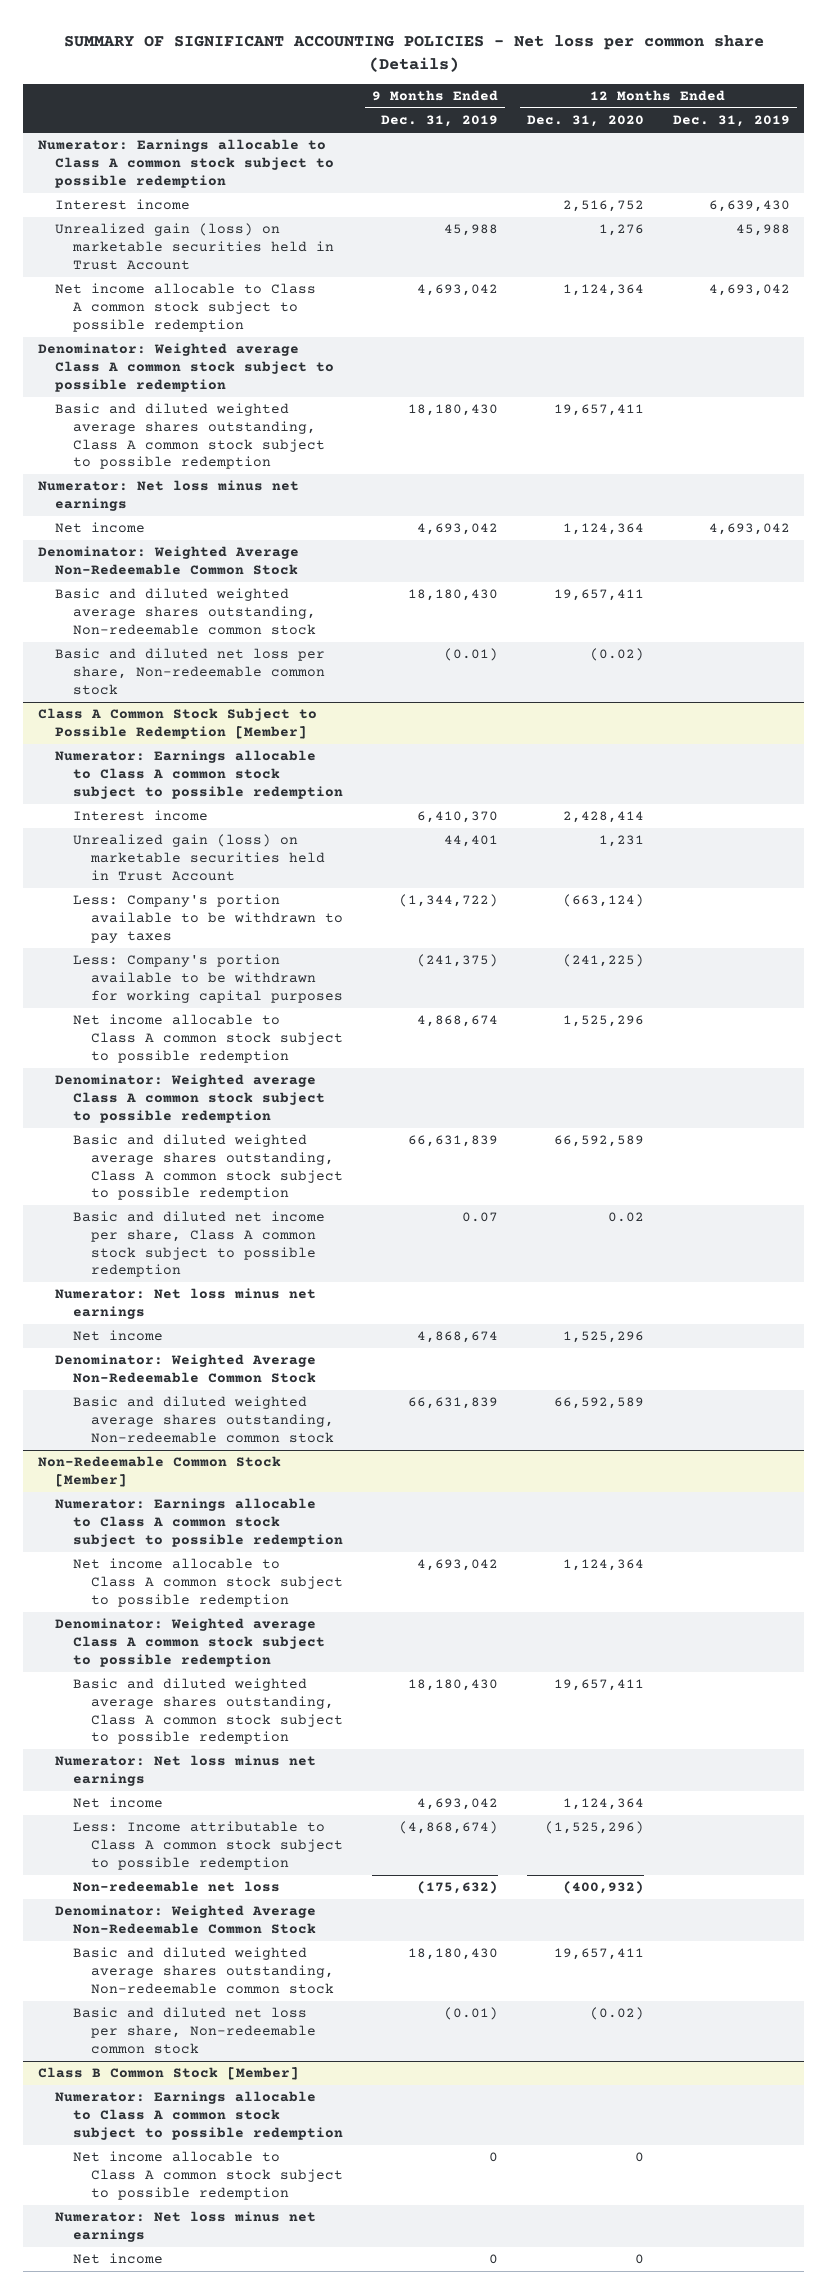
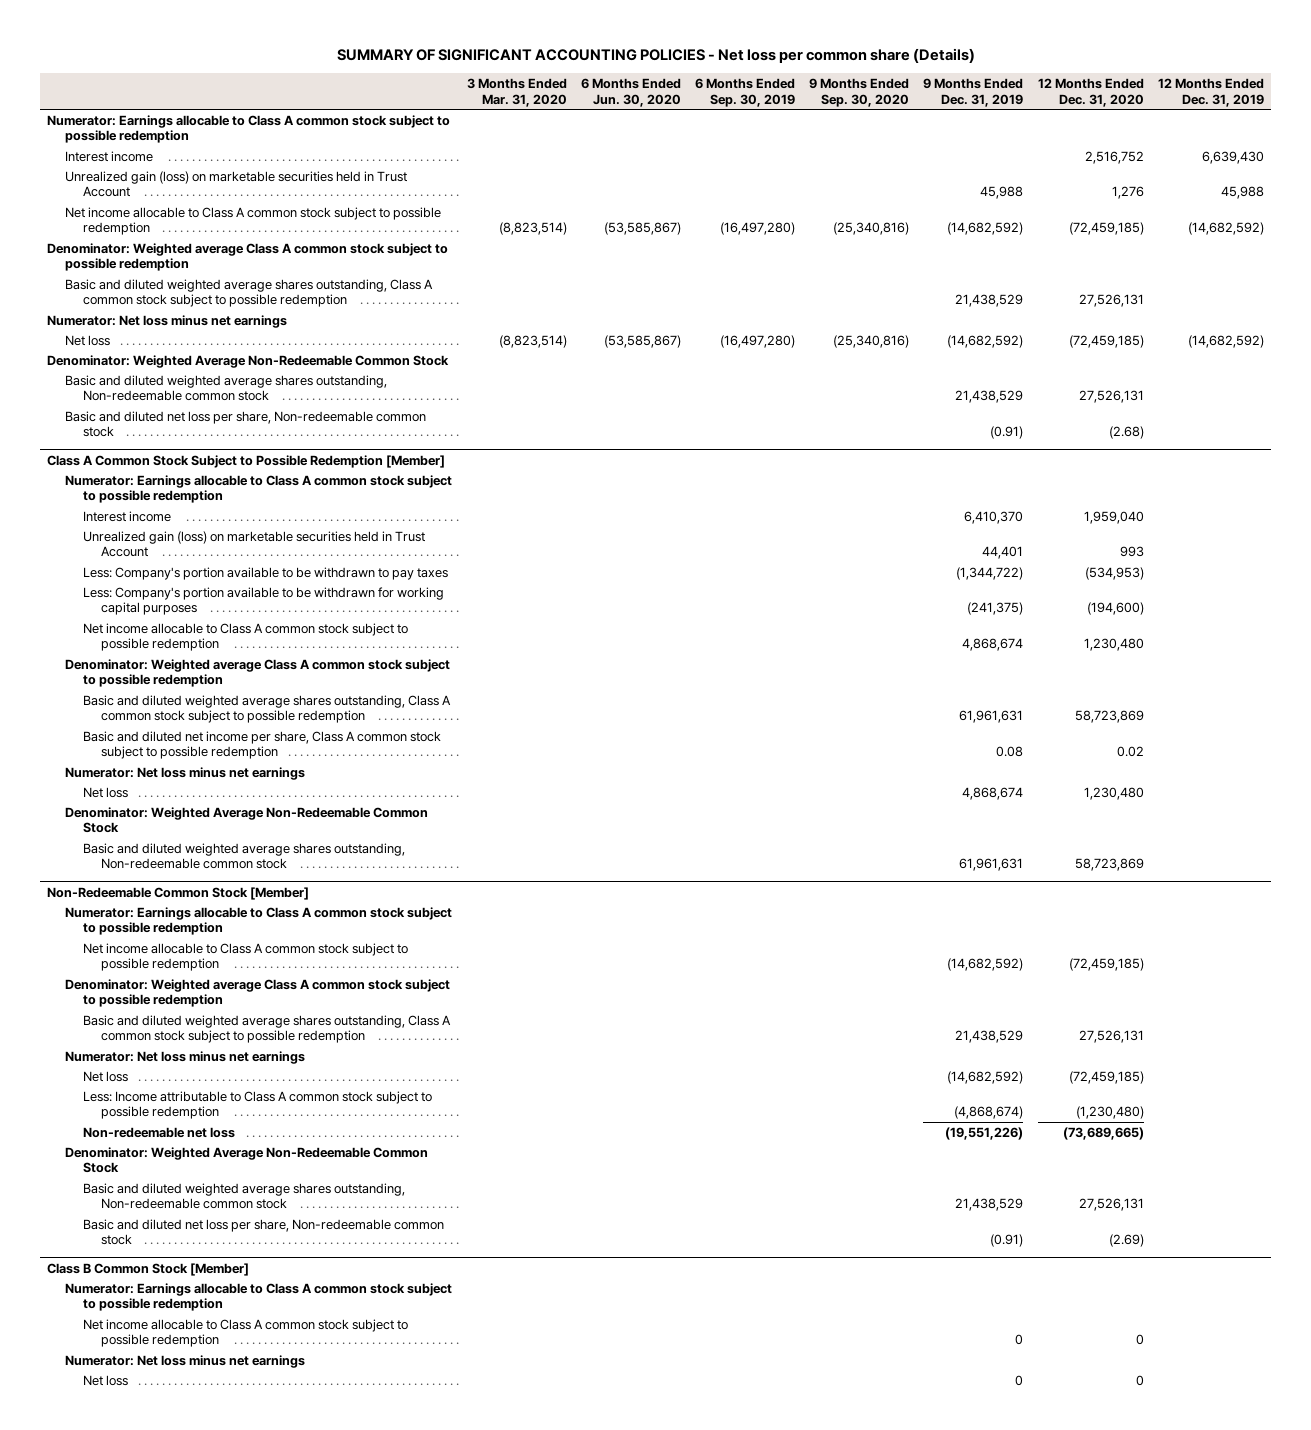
none -> [466,78,567,107] 3 Months Ended Mar. 31, 2020
none -> [580,78,681,107] 6 Months Ended Jun. 30, 2020
none -> [694,78,795,107] 6 Months Ended Sep. 30, 2019
none -> [809,78,910,107] 9 Months Ended Sep. 30, 2020
[417,284,499,297] 4,693,042 -> [947,222,1024,236] (14,682,592)
[563,284,645,297] 1,124,364 -> [1068,222,1144,236] (72,459,185)
[708,284,790,297] 4,693,042 -> [1187,222,1264,236] (14,682,592)
[408,404,499,417] 18,180,430 -> [955,294,1024,308] 21,438,529
[554,404,645,417] 19,657,411 -> [1078,294,1144,308] 27,526,131
[55,522,146,534] Net income -> [65,334,111,346] Net loss
[417,523,499,536] 4,693,042 -> [947,334,1024,348] (14,682,592)
[563,523,645,536] 1,124,364 -> [1068,334,1144,348] (72,459,185)
[708,523,790,536] 4,693,042 -> [1187,334,1264,348] (14,682,592)
[408,589,499,602] 18,180,430 -> [955,390,1024,404] 21,438,529
[554,589,645,602] 19,657,411 -> [1078,390,1144,404] 27,526,131
[444,648,499,662] (0.01) -> [990,426,1024,440] (0.91)
[590,648,645,662] (0.02) -> [1108,426,1144,440] (2.68)
[563,811,645,824] 2,428,414 -> [1083,510,1144,524] 1,959,040
[599,835,645,848] 1,231 -> [1119,546,1144,558] 993
[563,894,645,908] (663,124) -> [1084,566,1144,580] (534,953)
[563,954,645,968] (241,225) -> [1086,602,1144,616] (194,600)
[563,1015,645,1028] 1,525,296 -> [1083,638,1144,652] 1,230,480
[408,1135,499,1148] 66,631,839 -> [959,710,1024,724] 61,961,631
[554,1135,645,1148] 66,592,589 -> [1074,710,1144,724] 58,723,869
[462,1212,499,1223] 0.07 -> [996,746,1024,758] 0.08
[73,1330,164,1342] Net income -> [83,786,129,798] Net loss
[563,1331,645,1344] 1,525,296 -> [1083,786,1144,800] 1,230,480
[408,1397,499,1410] 66,631,839 -> [959,858,1024,872] 61,961,631
[554,1397,645,1410] 66,592,589 -> [1074,858,1144,872] 58,723,869
[417,1559,499,1572] 4,693,042 -> [947,958,1024,972] (14,682,592)
[563,1559,645,1572] 1,124,364 -> [1068,958,1144,972] (72,459,185)
[408,1679,499,1692] 18,180,430 -> [955,1030,1024,1044] 21,438,529
[554,1679,645,1692] 19,657,411 -> [1078,1030,1144,1044] 27,526,131
[73,1797,164,1809] Net income -> [83,1070,129,1082] Net loss
[417,1798,499,1811] 4,693,042 -> [947,1070,1024,1084] (14,682,592)
[563,1798,645,1811] 1,124,364 -> [1068,1070,1144,1084] (72,459,185)
[545,1821,645,1835] (1,525,296) -> [1075,1106,1144,1120] (1,230,480)
[417,1881,499,1895] (175,632) -> [945,1126,1024,1140] (19,551,226)
[563,1881,645,1895] (400,932) -> [1062,1126,1144,1140] (73,689,665)
[408,1948,499,1961] 18,180,430 -> [955,1198,1024,1212] 21,438,529
[554,1948,645,1961] 19,657,411 -> [1078,1198,1144,1212] 27,526,131
[444,2007,499,2021] (0.01) -> [990,1234,1024,1248] (0.91)
[590,2007,645,2021] (0.02) -> [1108,1234,1144,1248] (2.69)
[73,2253,164,2265] Net income -> [83,1374,129,1386] Net loss

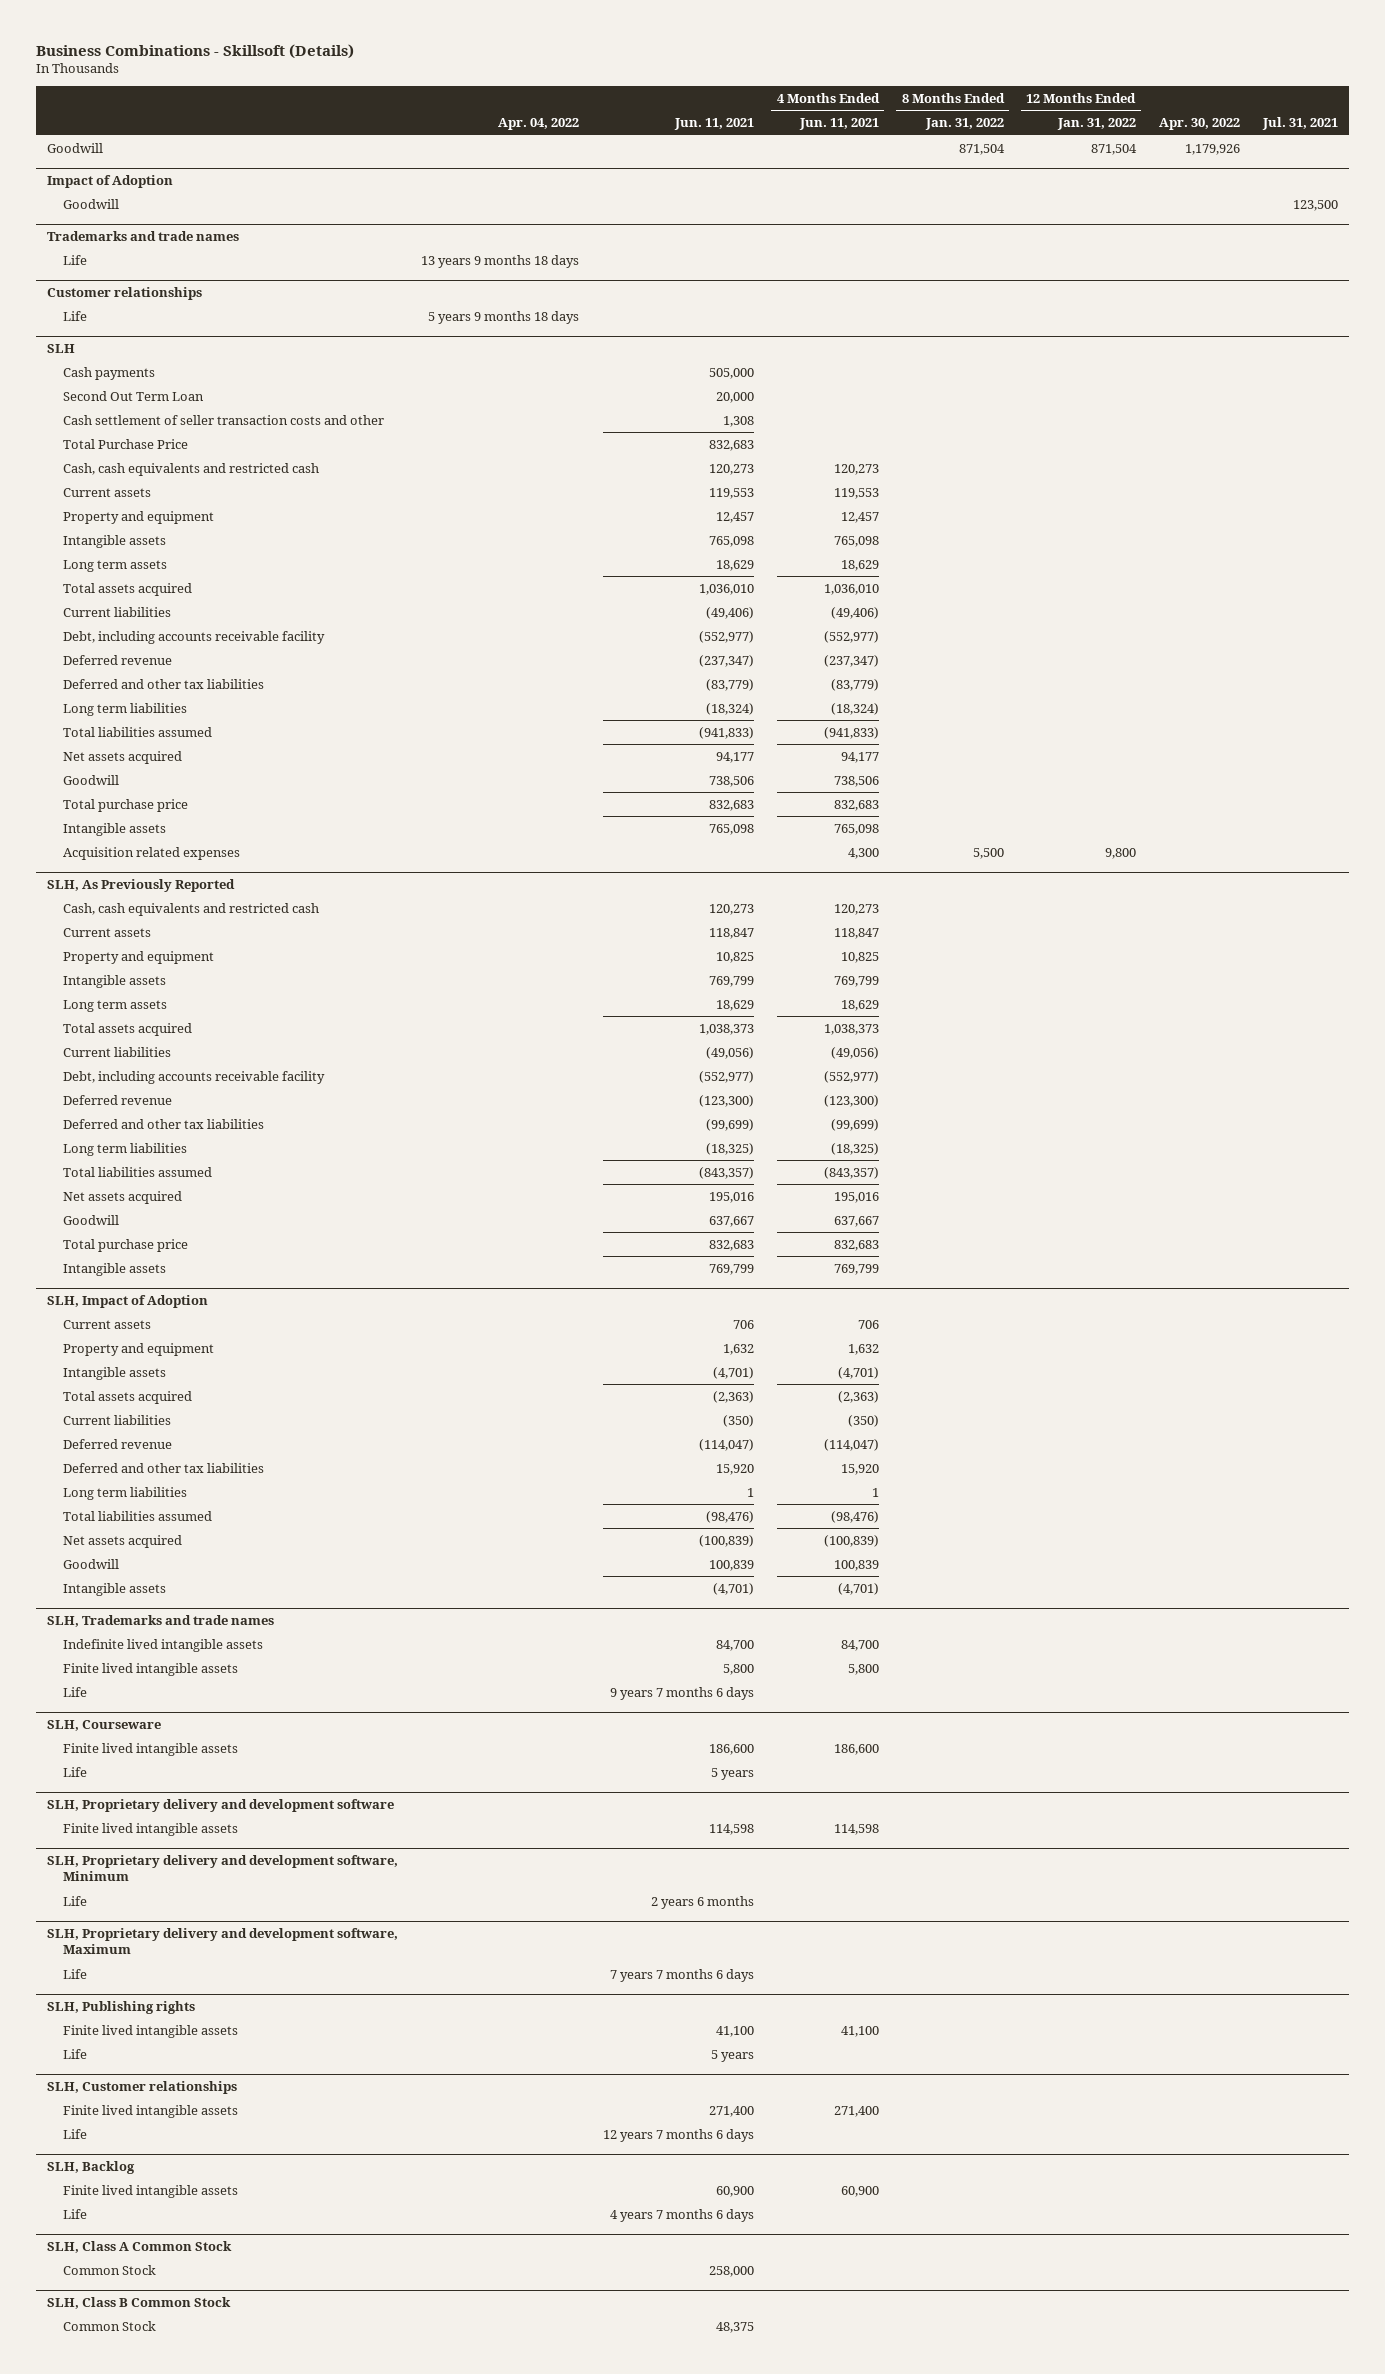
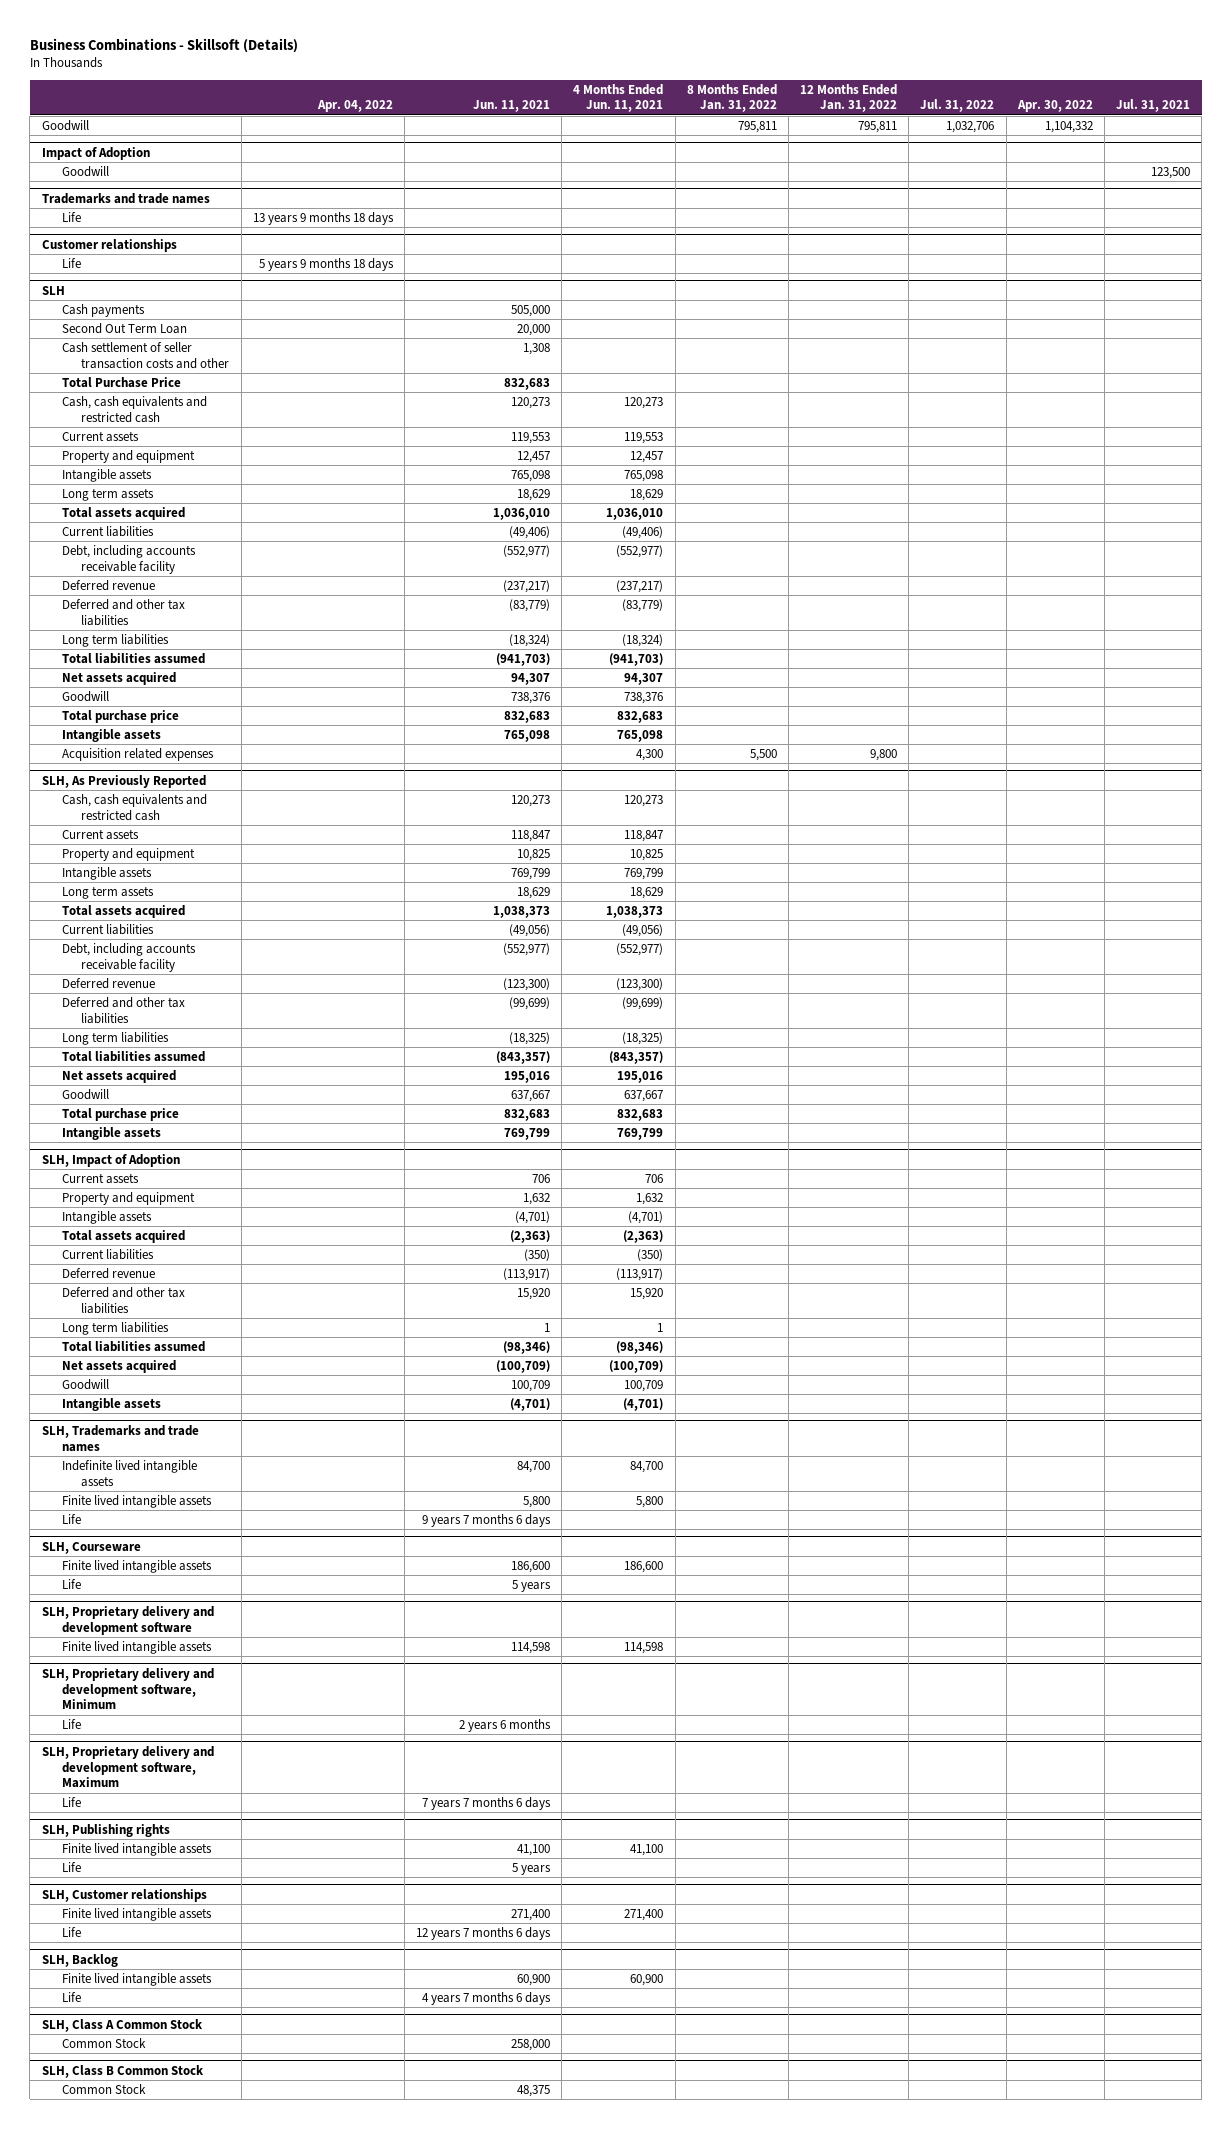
none -> [920,99,995,113] Jul. 31, 2022
[958,143,1005,155] 871,504 -> [737,120,777,133] 795,811
[1090,143,1137,155] 871,504 -> [858,120,898,133] 795,811
[1184,143,1240,155] 1,179,926 -> [1044,120,1093,133] 1,104,332
[698,654,754,667] (237,347) -> [503,579,551,593] (237,217)
[823,654,879,667] (237,347) -> [616,579,664,593] (237,217)
[698,726,754,739] (941,833) -> [496,652,551,666] (941,703)
[823,726,879,739] (941,833) -> [609,652,664,666] (941,703)
[715,751,754,763] 94,177 -> [511,672,551,685] 94,307
[840,751,879,763] 94,177 -> [624,672,664,685] 94,307
[708,775,754,787] 738,506 -> [511,691,551,704] 738,376
[833,775,879,787] 738,506 -> [624,691,664,704] 738,376
[698,1438,754,1451] (114,047) -> [503,1267,551,1281] (113,917)
[823,1438,879,1451] (114,047) -> [616,1267,664,1281] (113,917)
[705,1510,754,1523] (98,476) -> [503,1340,551,1354] (98,346)
[830,1510,879,1523] (98,476) -> [616,1340,664,1354] (98,346)
[698,1534,754,1547] (100,839) -> [496,1359,551,1373] (100,709)
[823,1534,879,1547] (100,839) -> [609,1359,664,1373] (100,709)
[708,1559,754,1571] 100,839 -> [511,1379,551,1392] 100,709
[833,1559,879,1571] 100,839 -> [624,1379,664,1392] 100,709

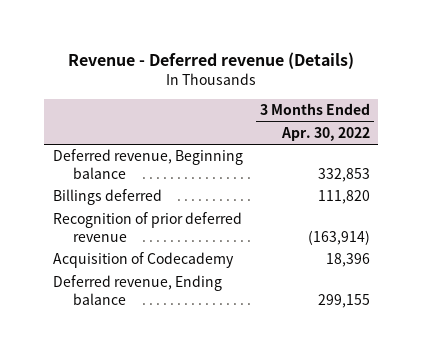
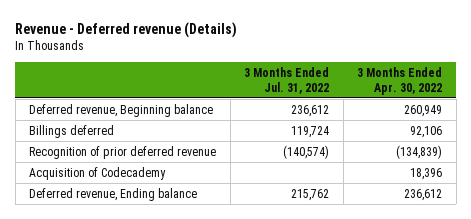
none -> [244,67,330,94] 3 Months Ended Jul. 31, 2022
[317,167,370,182] 332,853 -> [404,104,443,117] 260,949
[317,190,370,205] 111,820 -> [410,125,443,138] 92,106
[307,229,370,245] (163,914) -> [396,144,443,159] (134,839)
[317,293,370,308] 299,155 -> [404,188,443,201] 236,612

